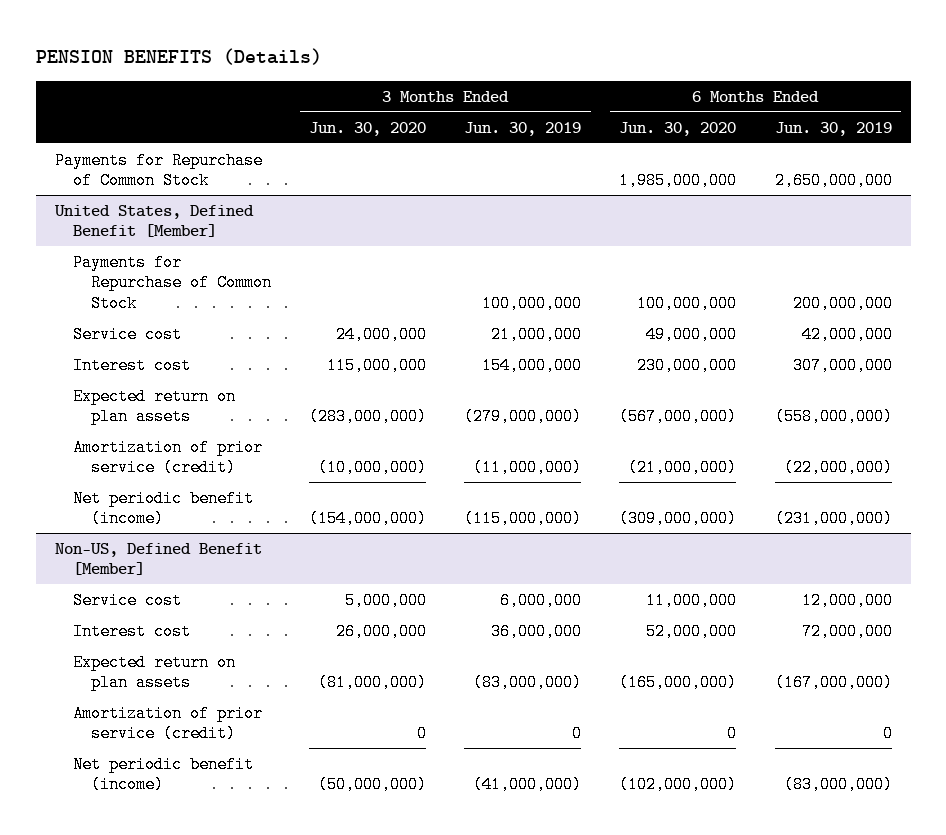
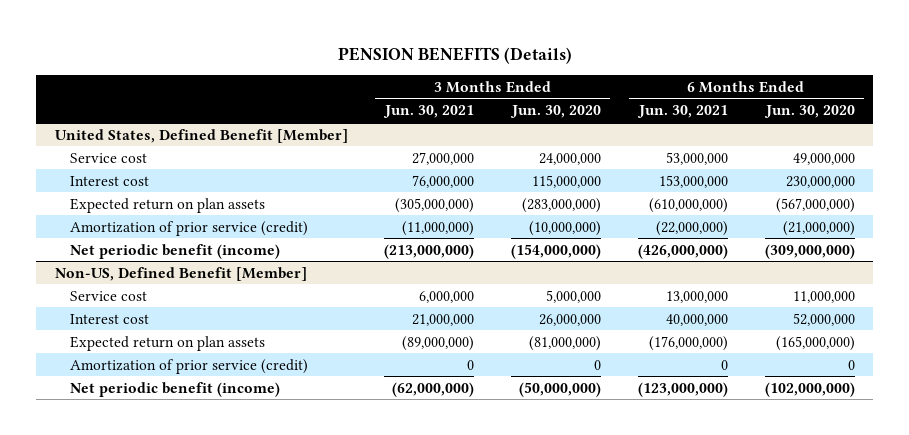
[464,121,582,136] Jun. 30, 2019 -> none
[774,121,892,136] Jun. 30, 2019 -> none
none -> [383,105,475,119] Jun. 30, 2021
none -> [636,105,728,119] Jun. 30, 2021
[54,151,263,190] Payments for Repurchase of Common Stock -> none
[72,253,273,312] Payments for Repurchase of Common Stock -> none

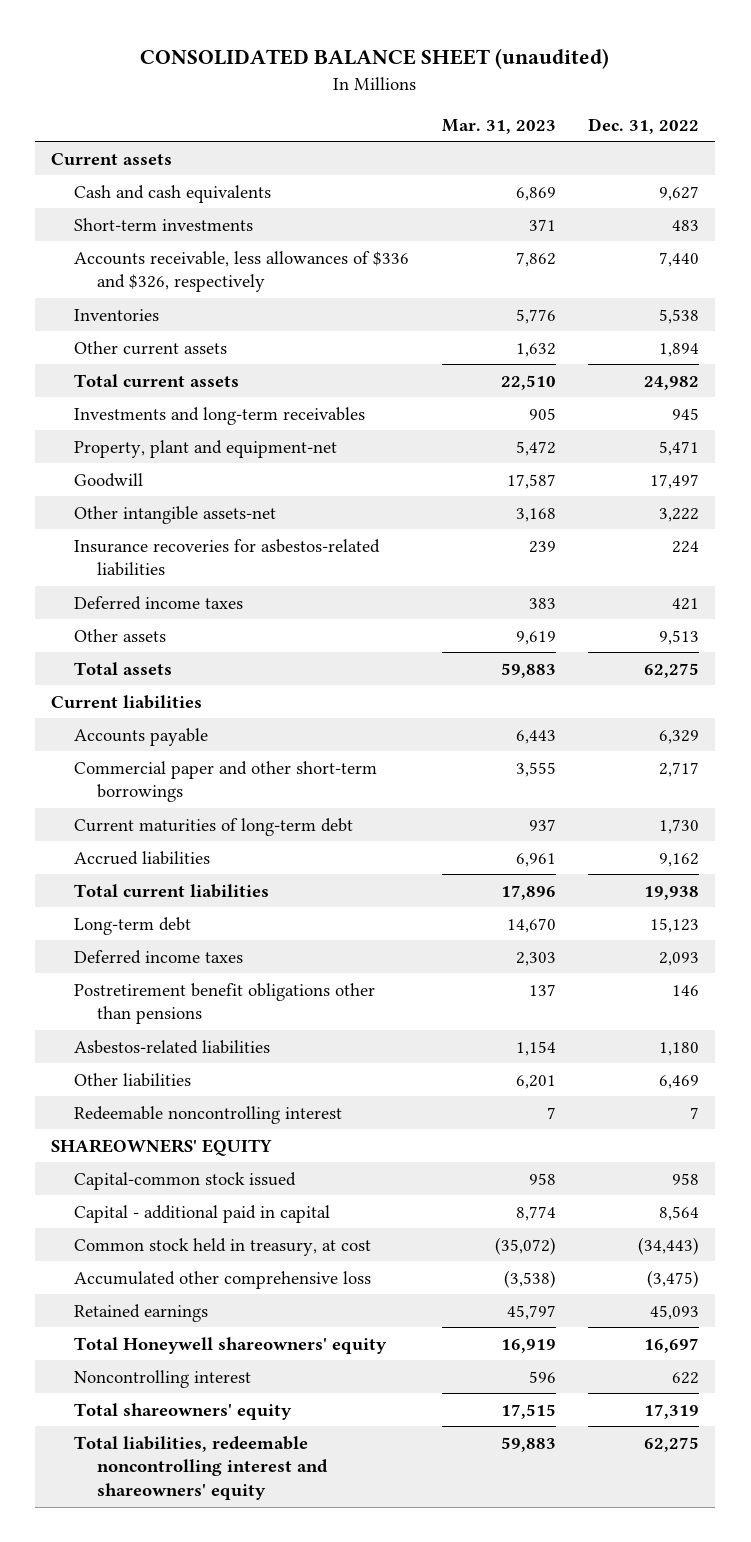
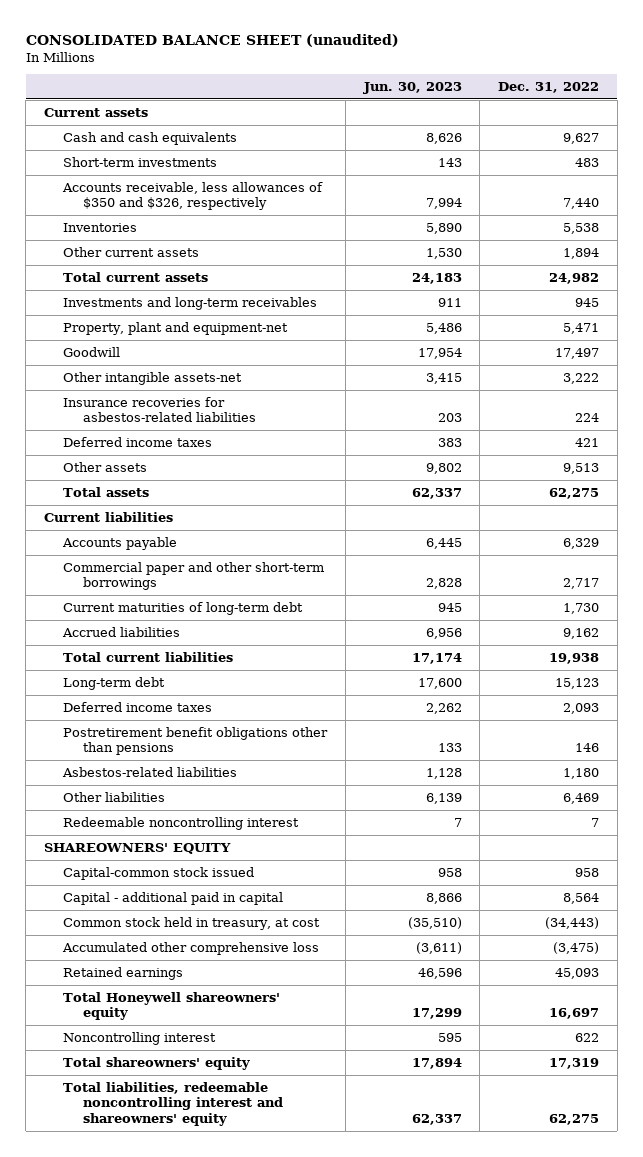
[441,118,556,134] Mar. 31, 2023 -> none
none -> [362,82,462,95] Jun. 30, 2023
[74,250,410,293] Accounts receivable, less allowances of $336 and $326, respectively -> [62,181,324,211] Accounts receivable, less allowances of $350 and $326, respectively

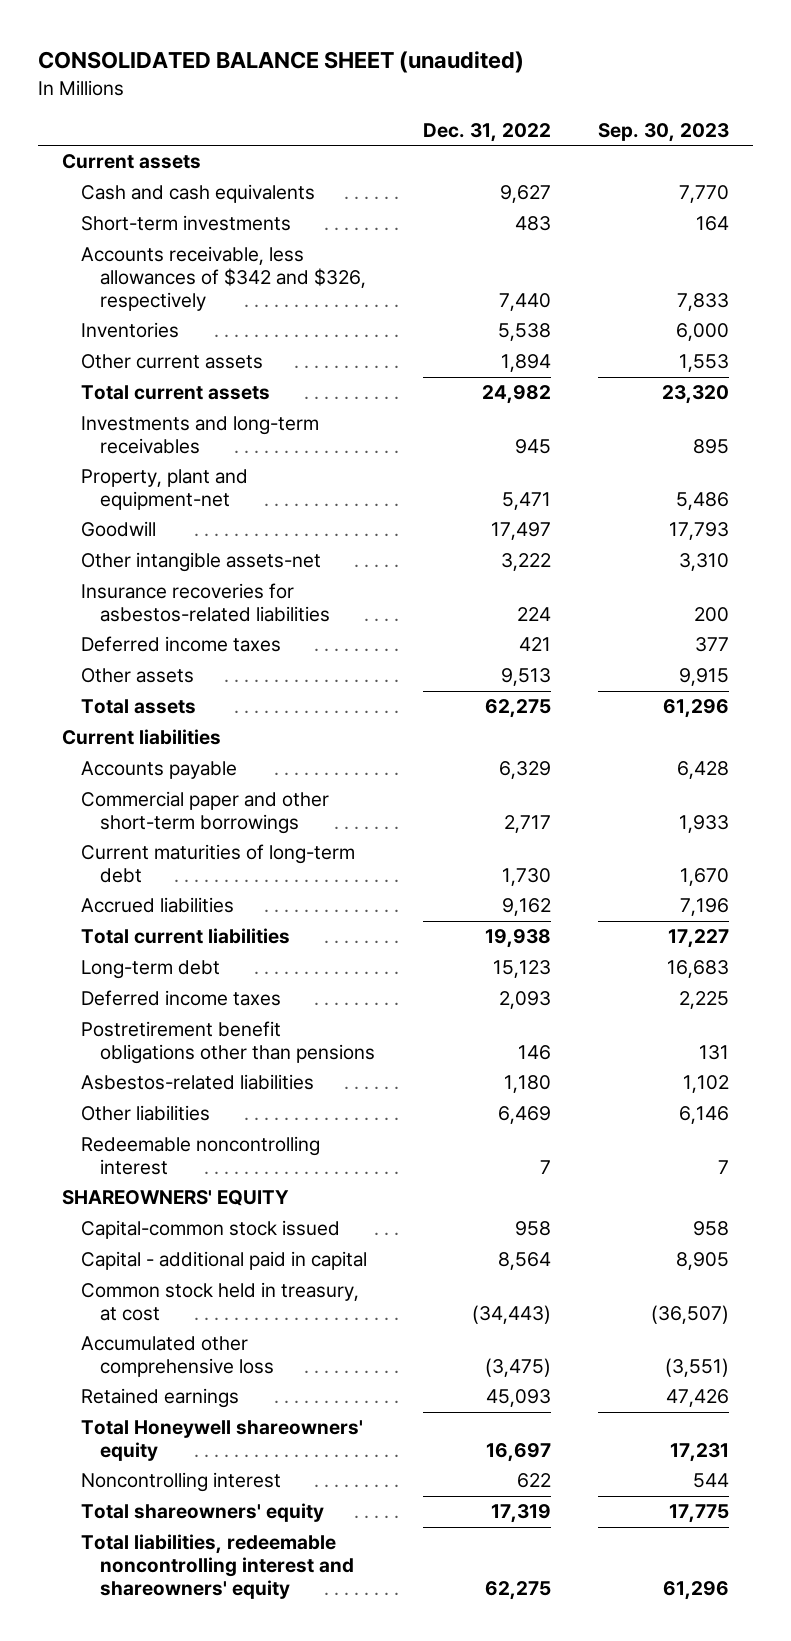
[362,82,462,95] Jun. 30, 2023 -> none
none -> [598,122,730,142] Sep. 30, 2023
[62,181,324,211] Accounts receivable, less allowances of $350 and $326, respectively -> [80,246,367,311] Accounts receivable, less allowances of $342 and $326, respectively

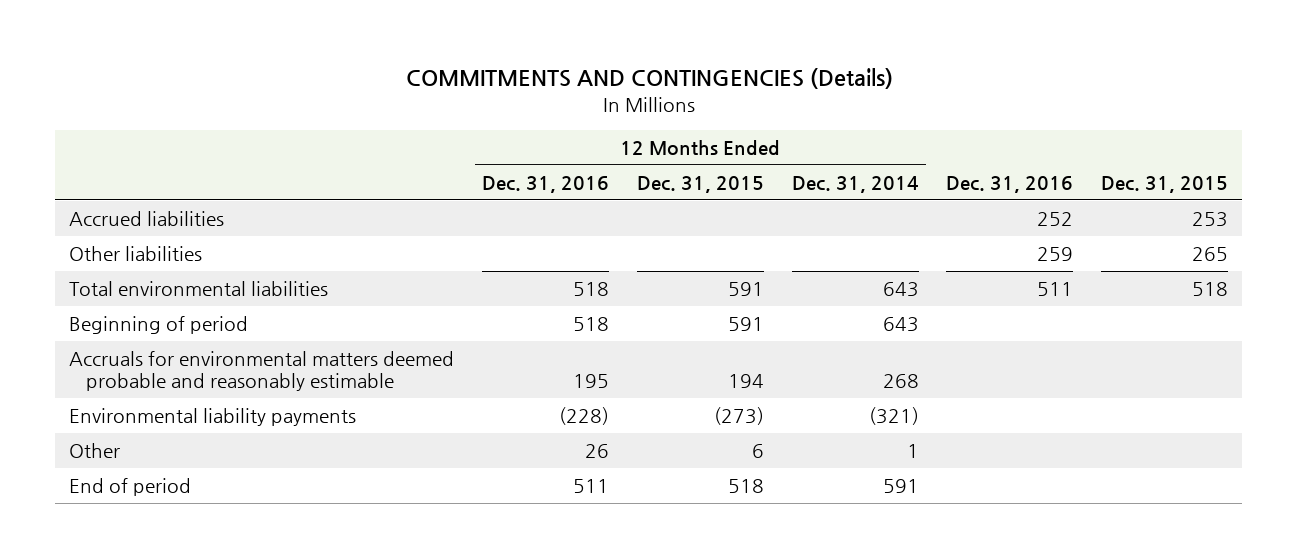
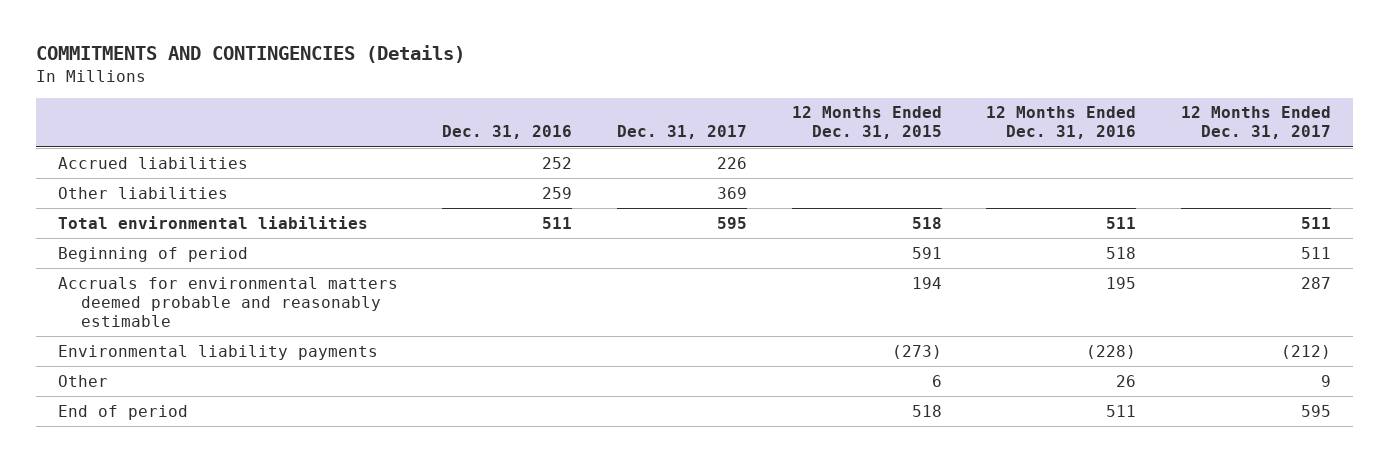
[791,175,919,193] Dec. 31, 2014 -> none
[1101,175,1229,193] Dec. 31, 2015 -> none
none -> [616,125,747,140] Dec. 31, 2017
none -> [1180,106,1331,140] 12 Months Ended Dec. 31, 2017
[573,282,610,297] 518 -> [1106,216,1137,229] 511
[727,282,764,297] 591 -> [911,216,942,229] 518

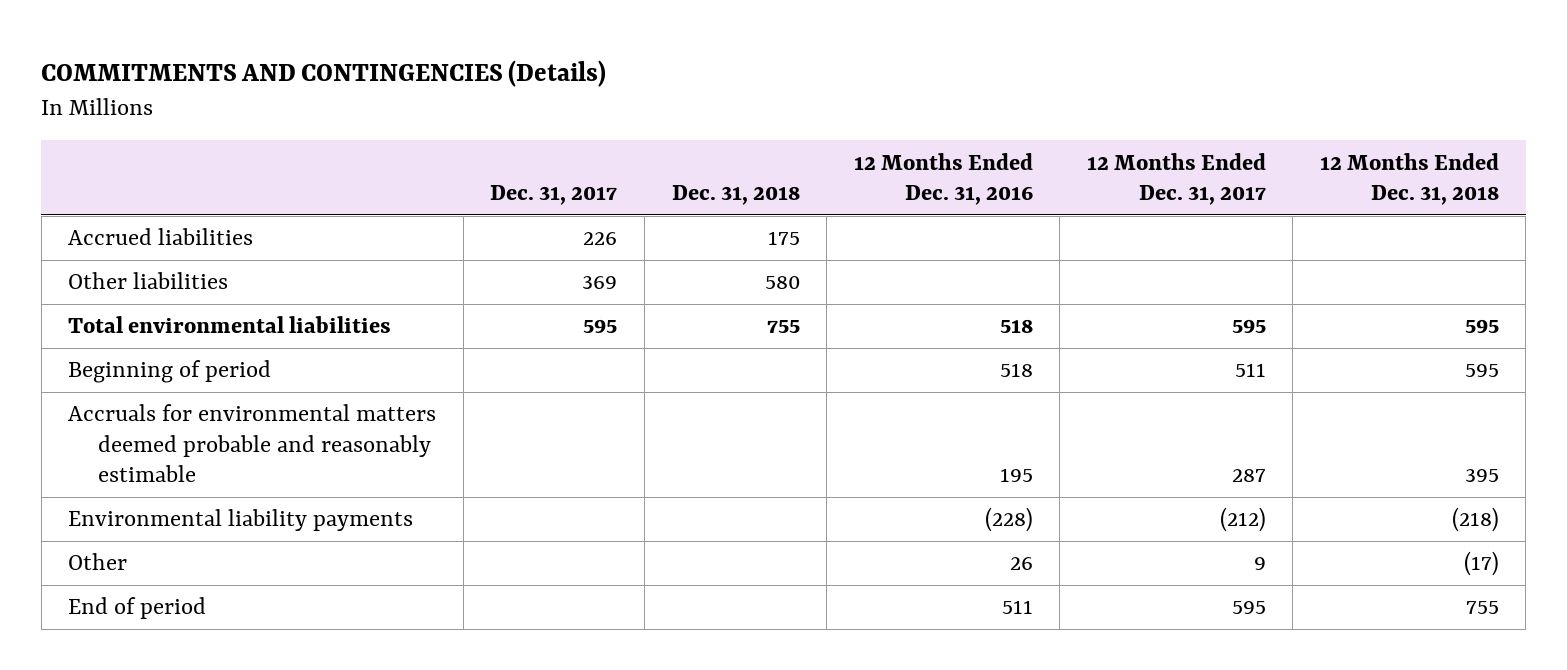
[442,125,573,140] Dec. 31, 2016 -> none
[791,106,942,140] 12 Months Ended Dec. 31, 2015 -> none
none -> [671,184,800,205] Dec. 31, 2018
none -> [1319,152,1499,205] 12 Months Ended Dec. 31, 2018
[1106,216,1137,229] 511 -> [999,319,1033,334] 518
[1300,216,1331,229] 511 -> [1231,319,1266,334] 595

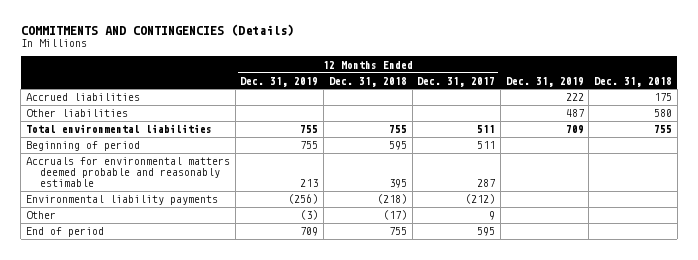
[490,184,618,205] Dec. 31, 2017 -> none
[853,152,1033,205] 12 Months Ended Dec. 31, 2016 -> none
none -> [240,76,319,87] Dec. 31, 2019
none -> [505,76,584,87] Dec. 31, 2019
[1231,319,1266,334] 595 -> [477,125,496,134] 511
[1464,319,1499,334] 595 -> [388,125,407,134] 755

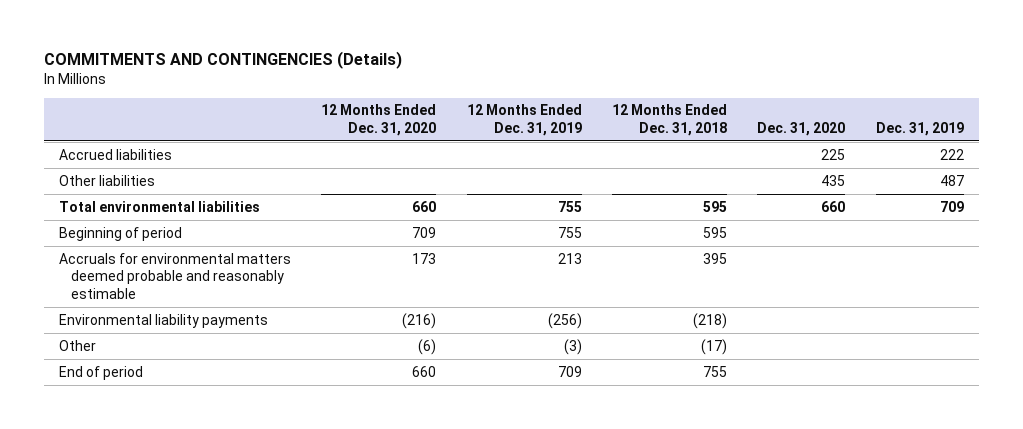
[417,76,496,87] Dec. 31, 2017 -> none
[594,76,673,87] Dec. 31, 2018 -> none
none -> [321,104,437,137] 12 Months Ended Dec. 31, 2020
none -> [757,122,846,137] Dec. 31, 2020
[388,125,407,134] 755 -> [702,200,727,212] 595

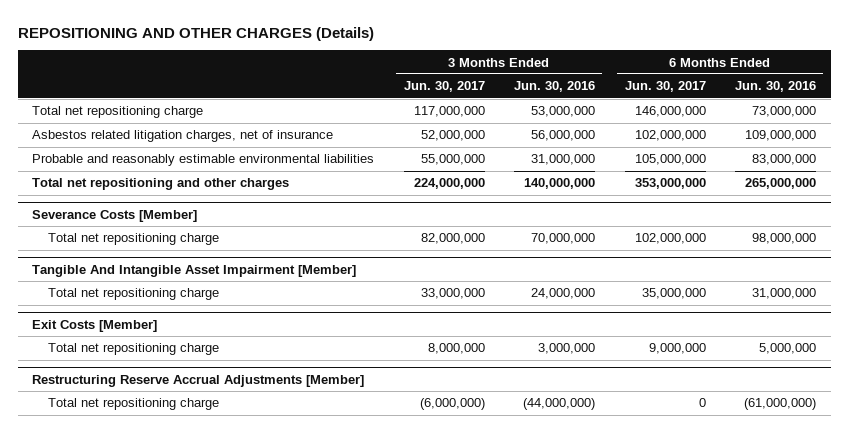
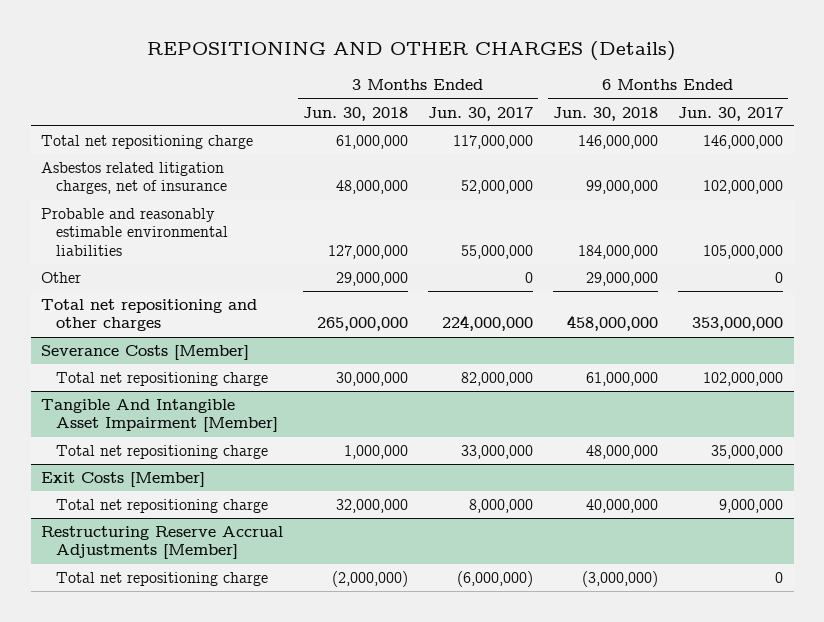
[514,81,596,93] Jun. 30, 2016 -> none
[734,81,816,93] Jun. 30, 2016 -> none
none -> [302,106,408,121] Jun. 30, 2018
none -> [553,106,659,121] Jun. 30, 2018
none -> [40,272,81,284] Other

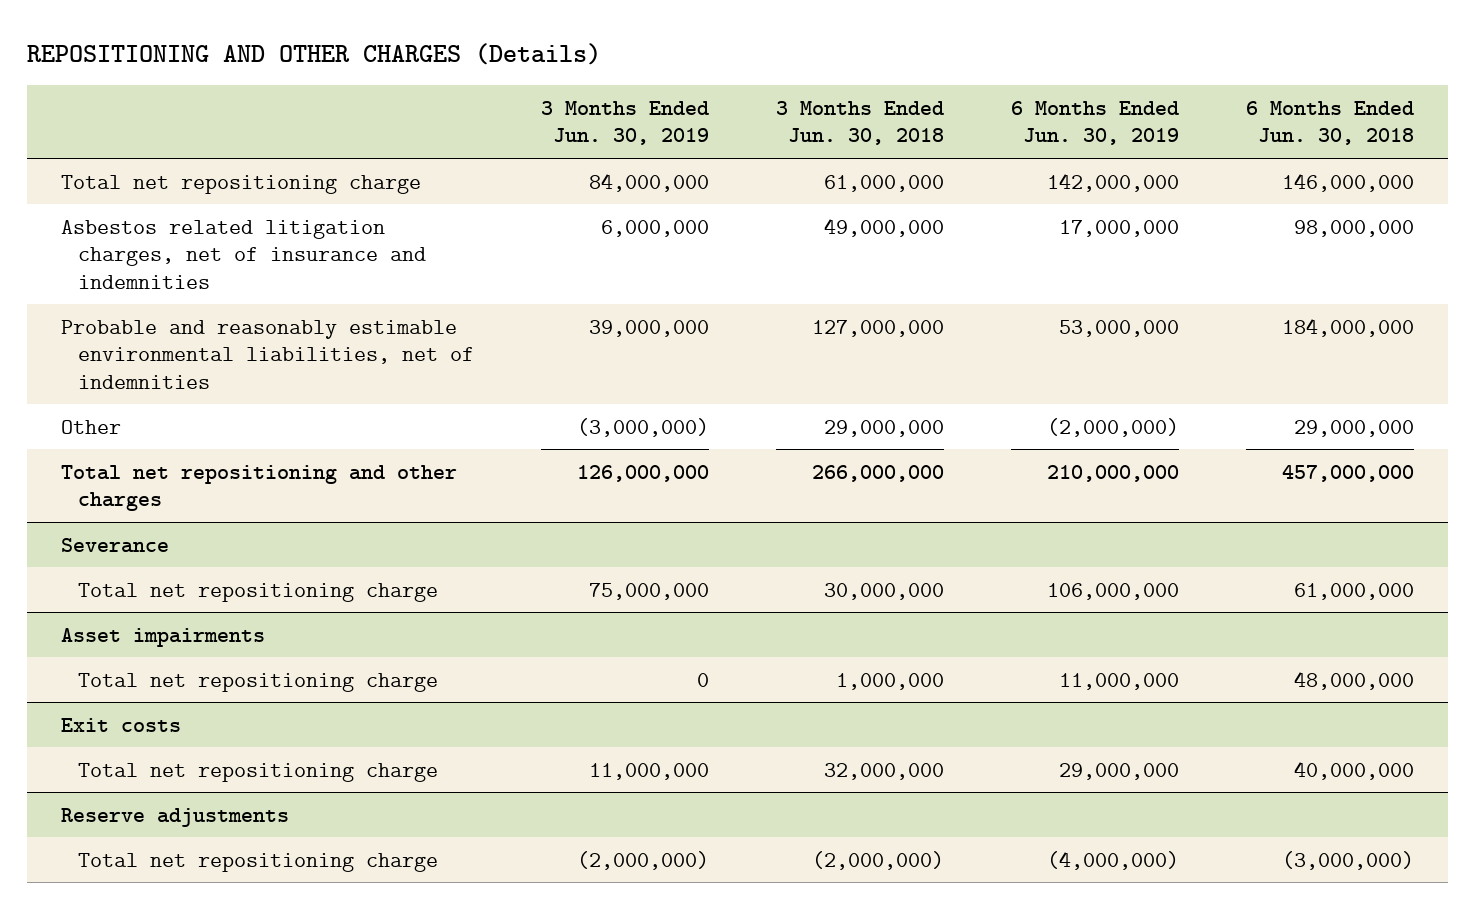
[428,106,534,121] Jun. 30, 2017 -> none
[678,106,784,121] Jun. 30, 2017 -> none
none -> [541,100,710,146] 3 Months Ended Jun. 30, 2019
none -> [1011,100,1180,146] 6 Months Ended Jun. 30, 2019
[40,162,227,195] Asbestos related litigation charges, net of insurance -> [60,219,426,289] Asbestos related litigation charges, net of insurance and indemnities
[335,180,408,195] 48,000,000 -> [824,217,945,237] 49,000,000
[586,180,659,195] 99,000,000 -> [1294,219,1415,237] 98,000,000
[40,208,228,256] Probable and reasonably estimable environmental liabilities -> [60,319,474,389] Probable and reasonably estimable environmental liabilities, net of indemnities
[316,317,408,332] 265,000,000 -> [812,464,945,482] 266,000,000
[567,315,659,332] 458,000,000 -> [1282,464,1415,482] 457,000,000
[40,345,249,361] Severance Costs [Member] -> [60,537,169,553] Severance
[40,399,278,433] Tangible And Intangible Asset Impairment [Member] -> [60,627,265,647] Asset impairments
[40,472,205,488] Exit Costs [Member] -> [60,717,181,732] Exit costs
[40,526,283,560] Restructuring Reserve Accrual Adjustments [Member] -> [60,807,289,827] Reserve adjustments

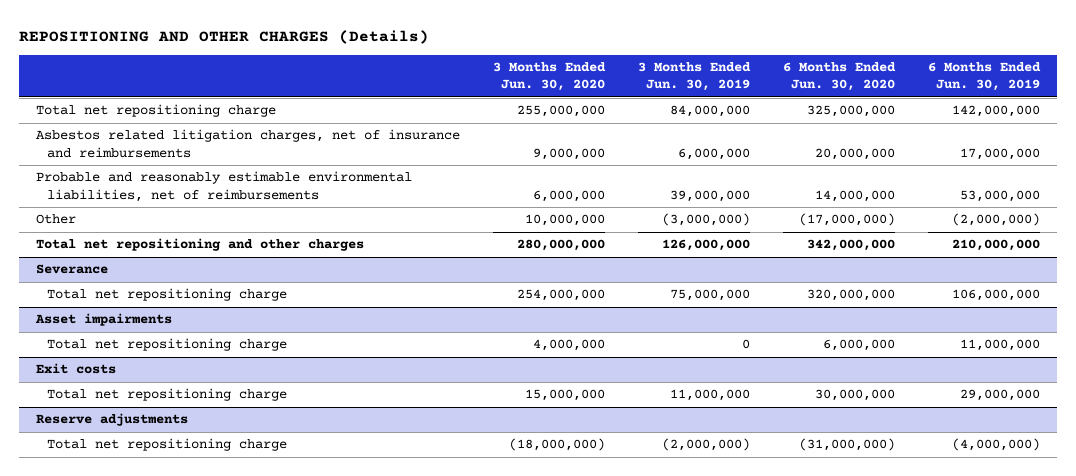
[776,100,945,146] 3 Months Ended Jun. 30, 2018 -> none
[1246,100,1415,146] 6 Months Ended Jun. 30, 2018 -> none
none -> [492,62,606,92] 3 Months Ended Jun. 30, 2020
none -> [783,62,897,92] 6 Months Ended Jun. 30, 2020
[60,219,426,289] Asbestos related litigation charges, net of insurance and indemnities -> [35,129,460,158] Asbestos related litigation charges, net of insurance and reimbursements
[60,319,474,389] Probable and reasonably estimable environmental liabilities, net of indemnities -> [35,171,412,202] Probable and reasonably estimable environmental liabilities, net of reimbursements

